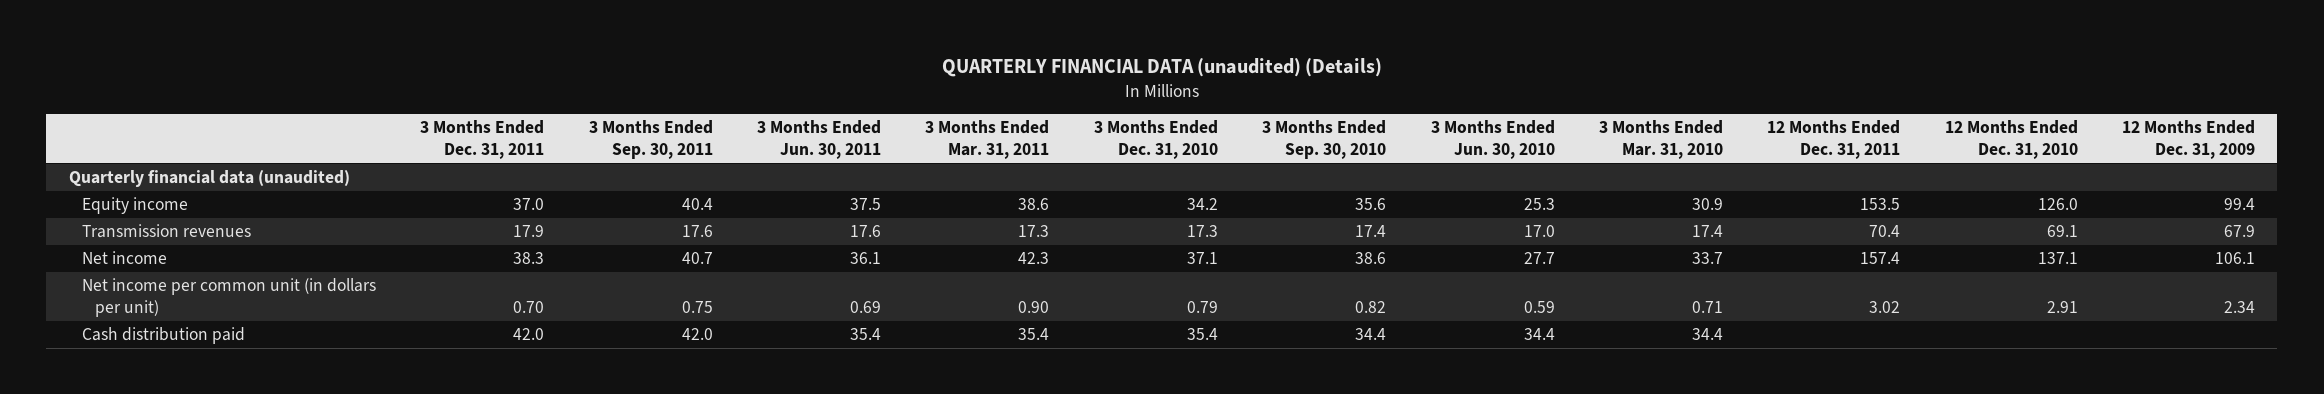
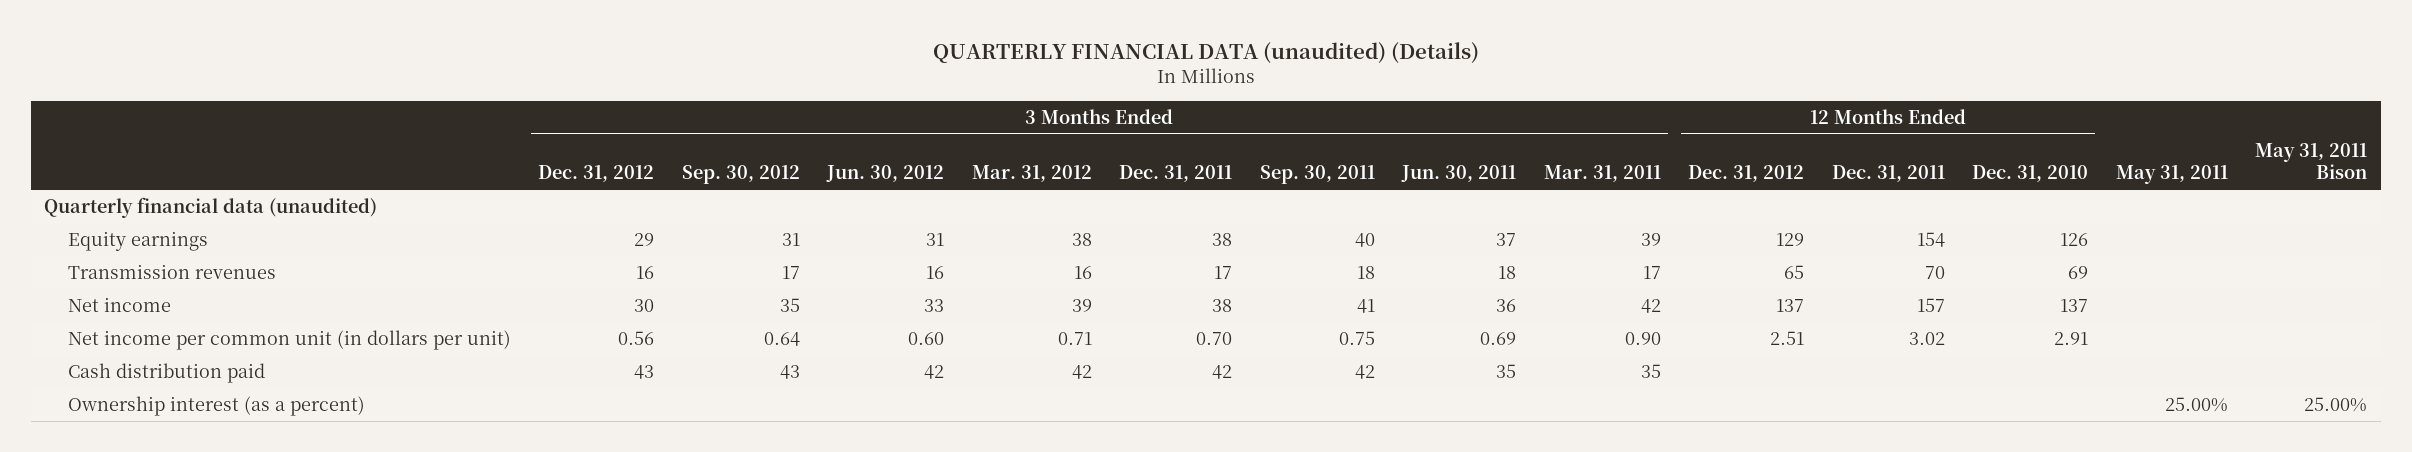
[1093,120,1218,159] 3 Months Ended Dec. 31, 2010 -> none
[1262,120,1387,159] 3 Months Ended Sep. 30, 2010 -> none
[1430,120,1555,159] 3 Months Ended Jun. 30, 2010 -> none
[1598,120,1723,159] 3 Months Ended Mar. 31, 2010 -> none
[2122,120,2256,159] 12 Months Ended Dec. 31, 2009 -> none
none -> [538,165,655,183] Dec. 31, 2012
none -> [681,165,800,185] Sep. 30, 2012
none -> [826,165,945,183] Jun. 30, 2012
none -> [971,165,1092,183] Mar. 31, 2012
none -> [1688,165,1805,183] Dec. 31, 2012
none -> [2115,165,2228,185] May 31, 2011
none -> [2255,143,2368,180] May 31, 2011 Bison
[81,197,188,215] Equity income -> [67,231,208,252] Equity earnings
[513,198,545,211] 37.0 -> [1212,233,1233,247] 38
[681,198,713,211] 40.4 -> [1354,233,1375,248] 40
[850,198,882,211] 37.5 -> [1496,233,1517,247] 37
[1018,198,1050,211] 38.6 -> [1640,233,1661,247] 39
[1860,198,1901,211] 153.5 -> [1916,232,1945,248] 154
[2037,198,2078,211] 126.0 -> [2060,233,2089,247] 126
[513,225,545,238] 17.9 -> [1214,266,1233,280] 17
[681,225,713,238] 17.6 -> [1356,266,1375,280] 18
[850,225,882,238] 17.6 -> [1498,266,1517,280] 18
[1018,225,1050,238] 17.3 -> [1642,266,1661,280] 17
[1869,225,1901,238] 70.4 -> [1924,266,1945,280] 70
[2046,225,2078,238] 69.1 -> [2068,266,2089,280] 69
[513,252,545,265] 38.3 -> [1212,299,1233,313] 38
[681,252,713,265] 40.7 -> [1356,299,1375,314] 41
[850,252,882,265] 36.1 -> [1496,299,1517,313] 36
[1018,252,1050,265] 42.3 -> [1640,299,1661,314] 42
[1860,252,1901,265] 157.4 -> [1916,298,1945,313] 157
[2037,252,2078,265] 137.1 -> [2060,299,2089,313] 137
[513,328,545,341] 42.0 -> [1212,365,1233,380] 42
[681,328,713,341] 42.0 -> [1354,365,1375,380] 42
[850,328,882,341] 35.4 -> [1496,364,1517,379] 35
[1018,328,1050,341] 35.4 -> [1640,364,1661,379] 35
none -> [67,396,365,417] Ownership interest (as a percent)

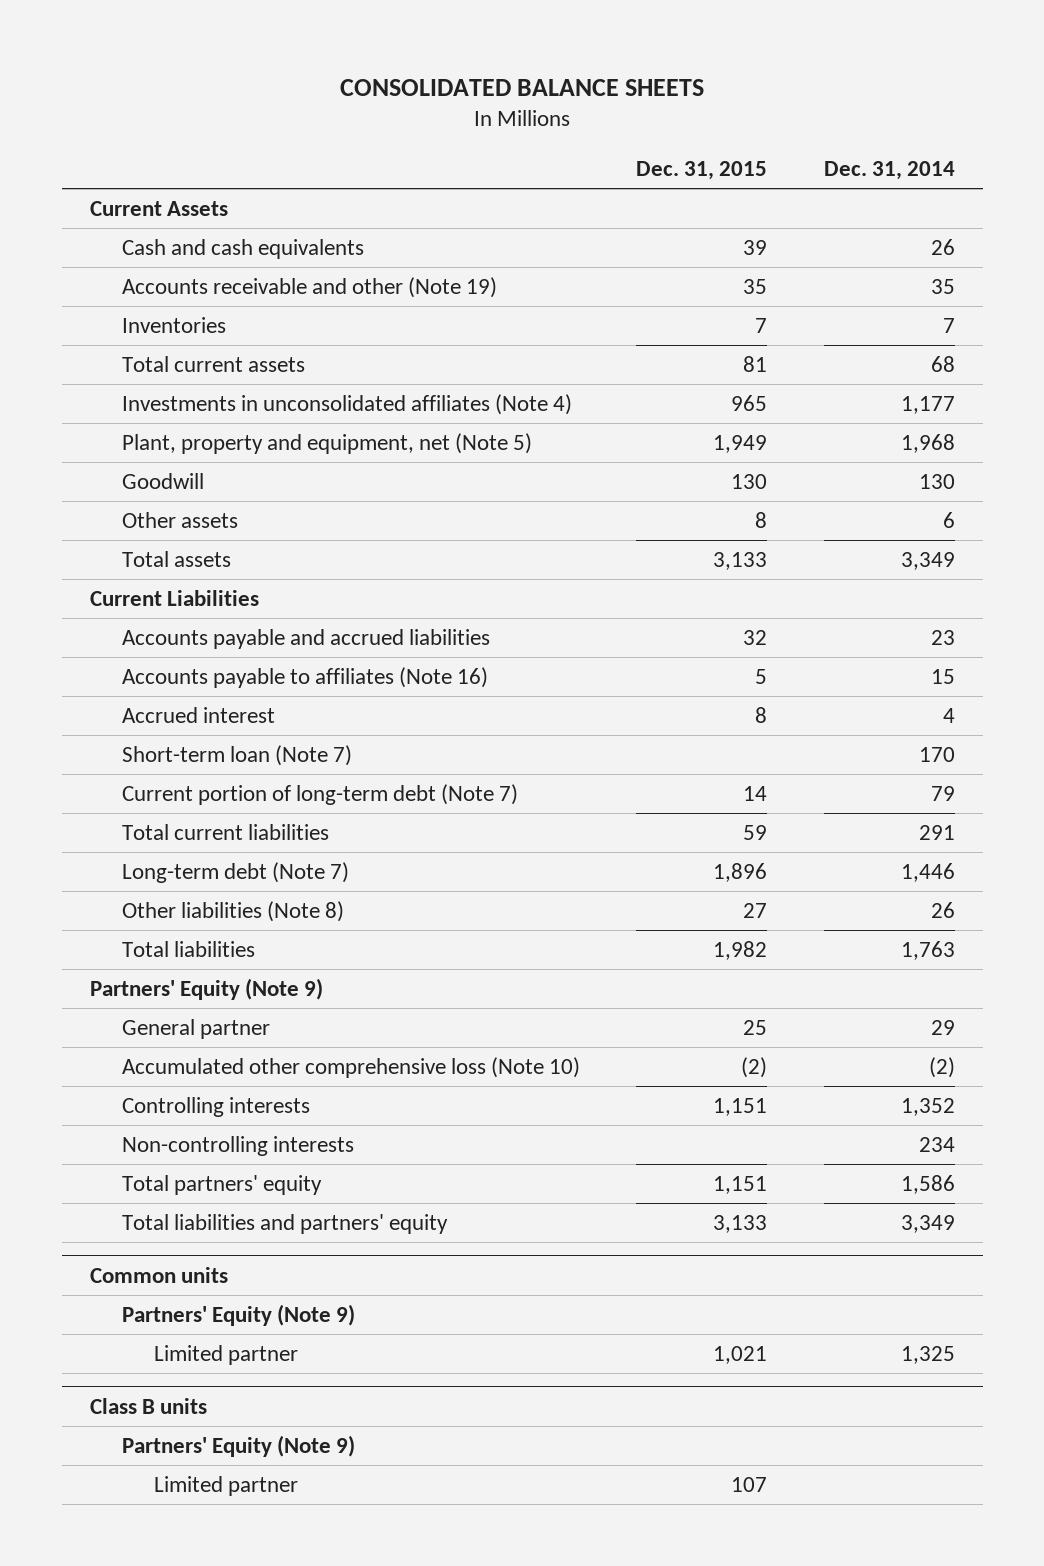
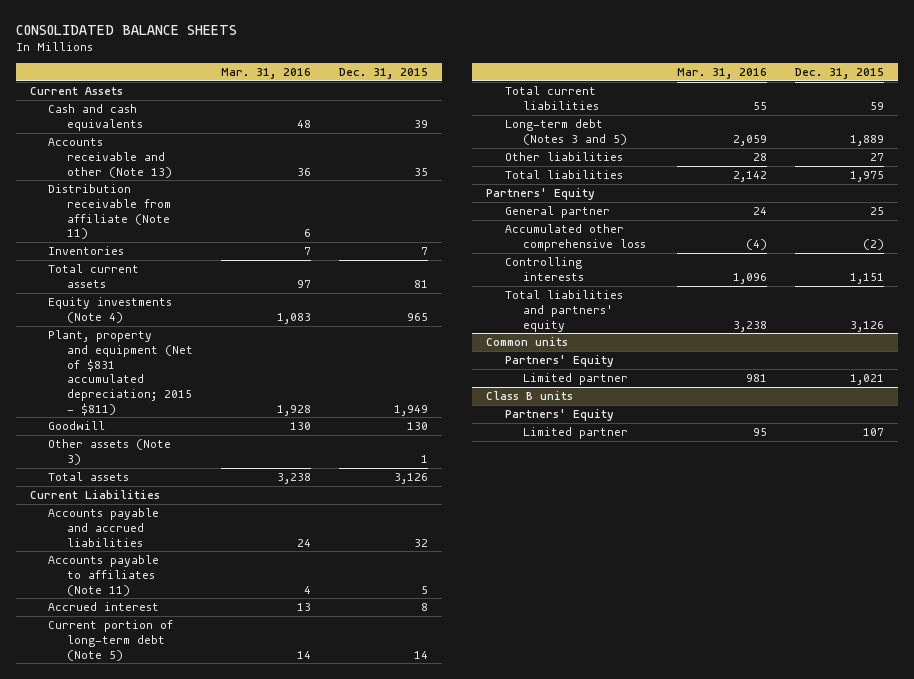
[823,160,955,180] Dec. 31, 2014 -> none
none -> [220,68,311,80] Mar. 31, 2016
[122,276,498,298] Accounts receivable and other (Note 19) -> [48,138,172,178] Accounts receivable and other (Note 13)
none -> [48,184,171,240] Distribution receivable from affiliate (Note 11)
[122,393,573,415] Investments in unconsolidated affiliates (Note 4) -> [48,297,173,323] Equity investments (Note 4)
[122,432,533,454] Plant, property and equipment, net (Note 5) -> [48,330,193,416] Plant, property and equipment (Net of $831 accumulated depreciation; 2015 - $811)
[122,511,239,528] Other assets -> [48,439,172,465] Other assets (Note 3)
[755,511,768,528] 8 -> [420,454,428,463] 1
[713,551,768,570] 3,133 -> [393,473,428,485] 3,126
[122,666,489,688] Accounts payable to affiliates (Note 16) -> [48,555,160,596] Accounts payable to affiliates (Note 11)
[122,744,353,766] Short-term loan (Note 7) -> none
[122,783,519,805] Current portion of long-term debt (Note 7) -> [48,620,174,661] Current portion of long-term debt (Note 5)
[122,861,350,883] Long-term debt (Note 7) -> [504,119,628,145] Long-term debt (Notes 3 and 5)
[713,862,768,882] 1,896 -> [850,134,885,146] 1,889
[122,900,345,922] Other liabilities (Note 8) -> [504,152,623,162] Other liabilities
[713,940,768,960] 1,982 -> [850,171,885,183] 1,975
[89,977,323,1000] Partners' Equity (Note 9) -> [486,188,596,201] Partners' Equity
[122,1056,581,1078] Accumulated other comprehensive loss (Note 10) -> [504,224,647,251] Accumulated other comprehensive loss
[122,1135,355,1156] Non-controlling interests -> none
[122,1174,323,1195] Total partners' equity -> none
[713,1214,768,1233] 3,133 -> [850,320,885,332] 3,126
[122,1303,356,1326] Partners' Equity (Note 9) -> [504,355,614,368] Partners' Equity
[122,1434,356,1457] Partners' Equity (Note 9) -> [504,409,614,422] Partners' Equity

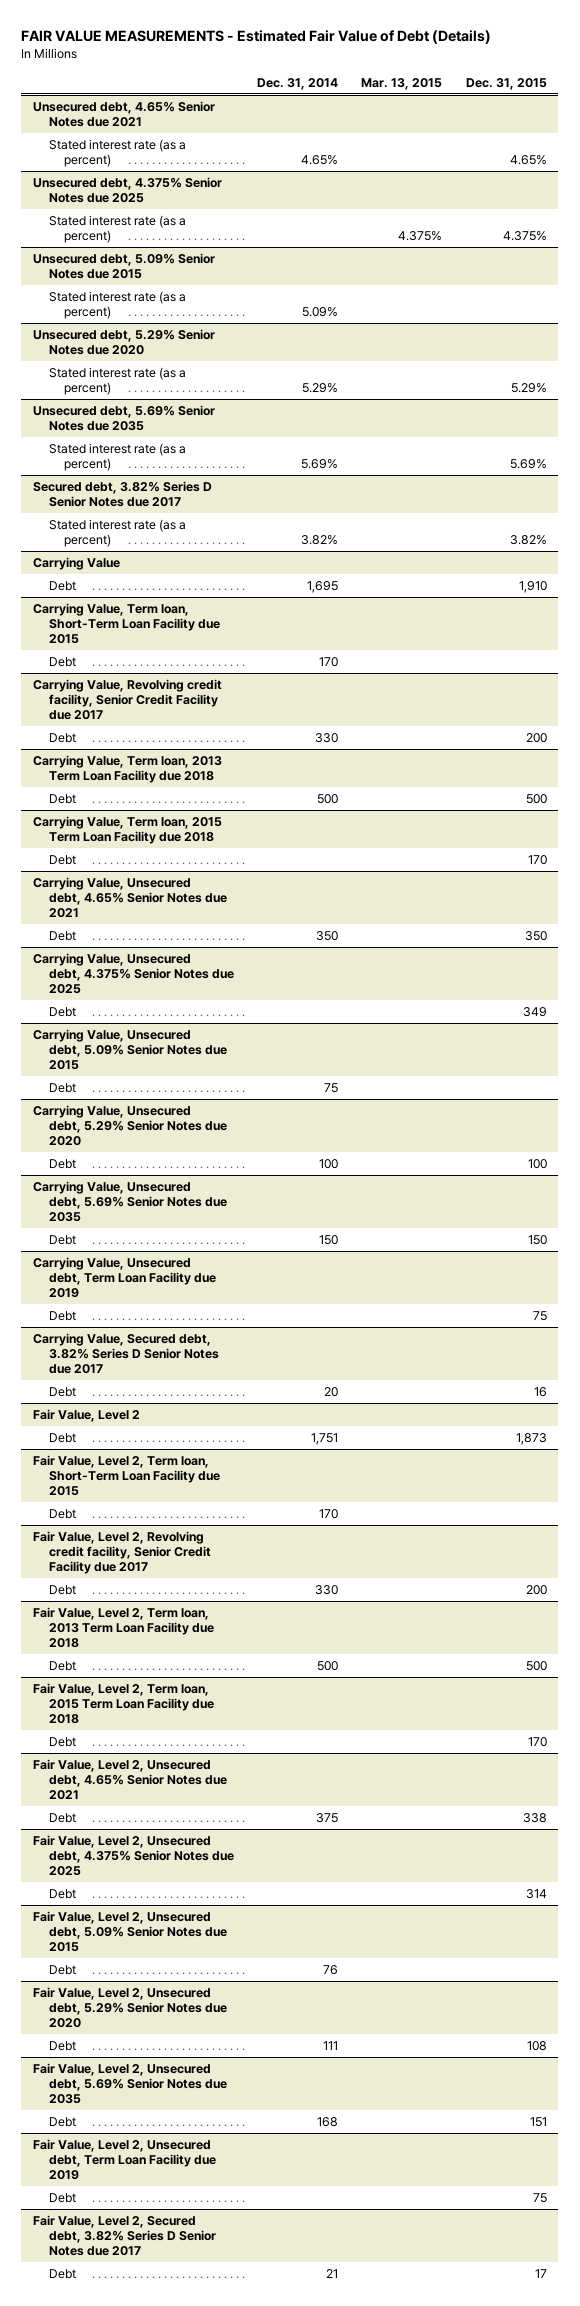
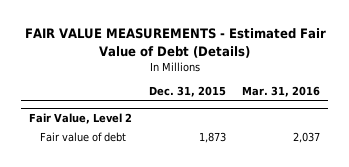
[256,77,338,90] Dec. 31, 2014 -> none
[361,77,443,90] Mar. 13, 2015 -> none
none -> [241,86,320,98] Mar. 31, 2016
[33,101,216,128] Unsecured debt, 4.65% Senior Notes due 2021 -> none
[48,139,186,168] Stated interest rate (as a percent) -> none
[33,177,223,204] Unsecured debt, 4.375% Senior Notes due 2025 -> none
[48,215,186,244] Stated interest rate (as a percent) -> none
[33,253,216,280] Unsecured debt, 5.09% Senior Notes due 2015 -> none
[48,291,186,320] Stated interest rate (as a percent) -> none
[33,329,216,356] Unsecured debt, 5.29% Senior Notes due 2020 -> none
[48,367,186,396] Stated interest rate (as a percent) -> none
[33,405,216,432] Unsecured debt, 5.69% Senior Notes due 2035 -> none
[48,443,186,472] Stated interest rate (as a percent) -> none
[33,481,213,508] Secured debt, 3.82% Series D Senior Notes due 2017 -> none
[48,519,186,548] Stated interest rate (as a percent) -> none
[33,557,121,571] Carrying Value -> none
[48,581,76,592] Debt -> none
[33,603,220,645] Carrying Value, Term loan, Short-Term Loan Facility due 2015 -> none
[48,657,76,668] Debt -> none
[33,679,223,721] Carrying Value, Revolving credit facility, Senior Credit Facility due 2017 -> none
[48,733,76,744] Debt -> none
[33,755,223,784] Carrying Value, Term loan, 2013 Term Loan Facility due 2018 -> none
[48,794,76,805] Debt -> none
[33,816,223,845] Carrying Value, Term loan, 2015 Term Loan Facility due 2018 -> none
[48,855,76,866] Debt -> none
[33,877,227,919] Carrying Value, Unsecured debt, 4.65% Senior Notes due 2021 -> none
[48,931,76,942] Debt -> none
[33,953,234,995] Carrying Value, Unsecured debt, 4.375% Senior Notes due 2025 -> none
[48,1007,76,1018] Debt -> none
[33,1029,227,1071] Carrying Value, Unsecured debt, 5.09% Senior Notes due 2015 -> none
[48,1083,76,1094] Debt -> none
[33,1105,227,1147] Carrying Value, Unsecured debt, 5.29% Senior Notes due 2020 -> none
[48,1159,76,1170] Debt -> none
[33,1181,227,1223] Carrying Value, Unsecured debt, 5.69% Senior Notes due 2035 -> none
[48,1235,76,1246] Debt -> none
[33,1257,216,1299] Carrying Value, Unsecured debt, Term Loan Facility due 2019 -> none
[48,1311,76,1322] Debt -> none
[33,1333,219,1375] Carrying Value, Secured debt, 3.82% Series D Senior Notes due 2017 -> none
[48,1387,76,1398] Debt -> none
[33,1455,220,1497] Fair Value, Level 2, Term loan, Short-Term Loan Facility due 2015 -> none
[48,1509,76,1520] Debt -> none
[33,1531,211,1575] Fair Value, Level 2, Revolving credit facility, Senior Credit Facility due 2017 -> none
[48,1585,76,1596] Debt -> none
[33,1607,214,1649] Fair Value, Level 2, Term loan, 2013 Term Loan Facility due 2018 -> none
[48,1661,76,1672] Debt -> none
[33,1683,214,1725] Fair Value, Level 2, Term loan, 2015 Term Loan Facility due 2018 -> none
[48,1737,76,1748] Debt -> none
[33,1759,227,1801] Fair Value, Level 2, Unsecured debt, 4.65% Senior Notes due 2021 -> none
[48,1813,76,1824] Debt -> none
[33,1835,234,1877] Fair Value, Level 2, Unsecured debt, 4.375% Senior Notes due 2025 -> none
[48,1889,76,1900] Debt -> none
[33,1911,227,1953] Fair Value, Level 2, Unsecured debt, 5.09% Senior Notes due 2015 -> none
[48,1965,76,1976] Debt -> none
[33,1987,227,2029] Fair Value, Level 2, Unsecured debt, 5.29% Senior Notes due 2020 -> none
[48,2041,76,2052] Debt -> none
[33,2063,227,2105] Fair Value, Level 2, Unsecured debt, 5.69% Senior Notes due 2035 -> none
[48,2117,76,2128] Debt -> none
[33,2139,216,2181] Fair Value, Level 2, Unsecured debt, Term Loan Facility due 2019 -> none
[48,2193,76,2204] Debt -> none
[33,2215,216,2257] Fair Value, Level 2, Secured debt, 3.82% Series D Senior Notes due 2017 -> none
[48,2269,76,2280] Debt -> none
[48,1433,76,1444] Debt -> [39,131,126,142] Fair value of debt

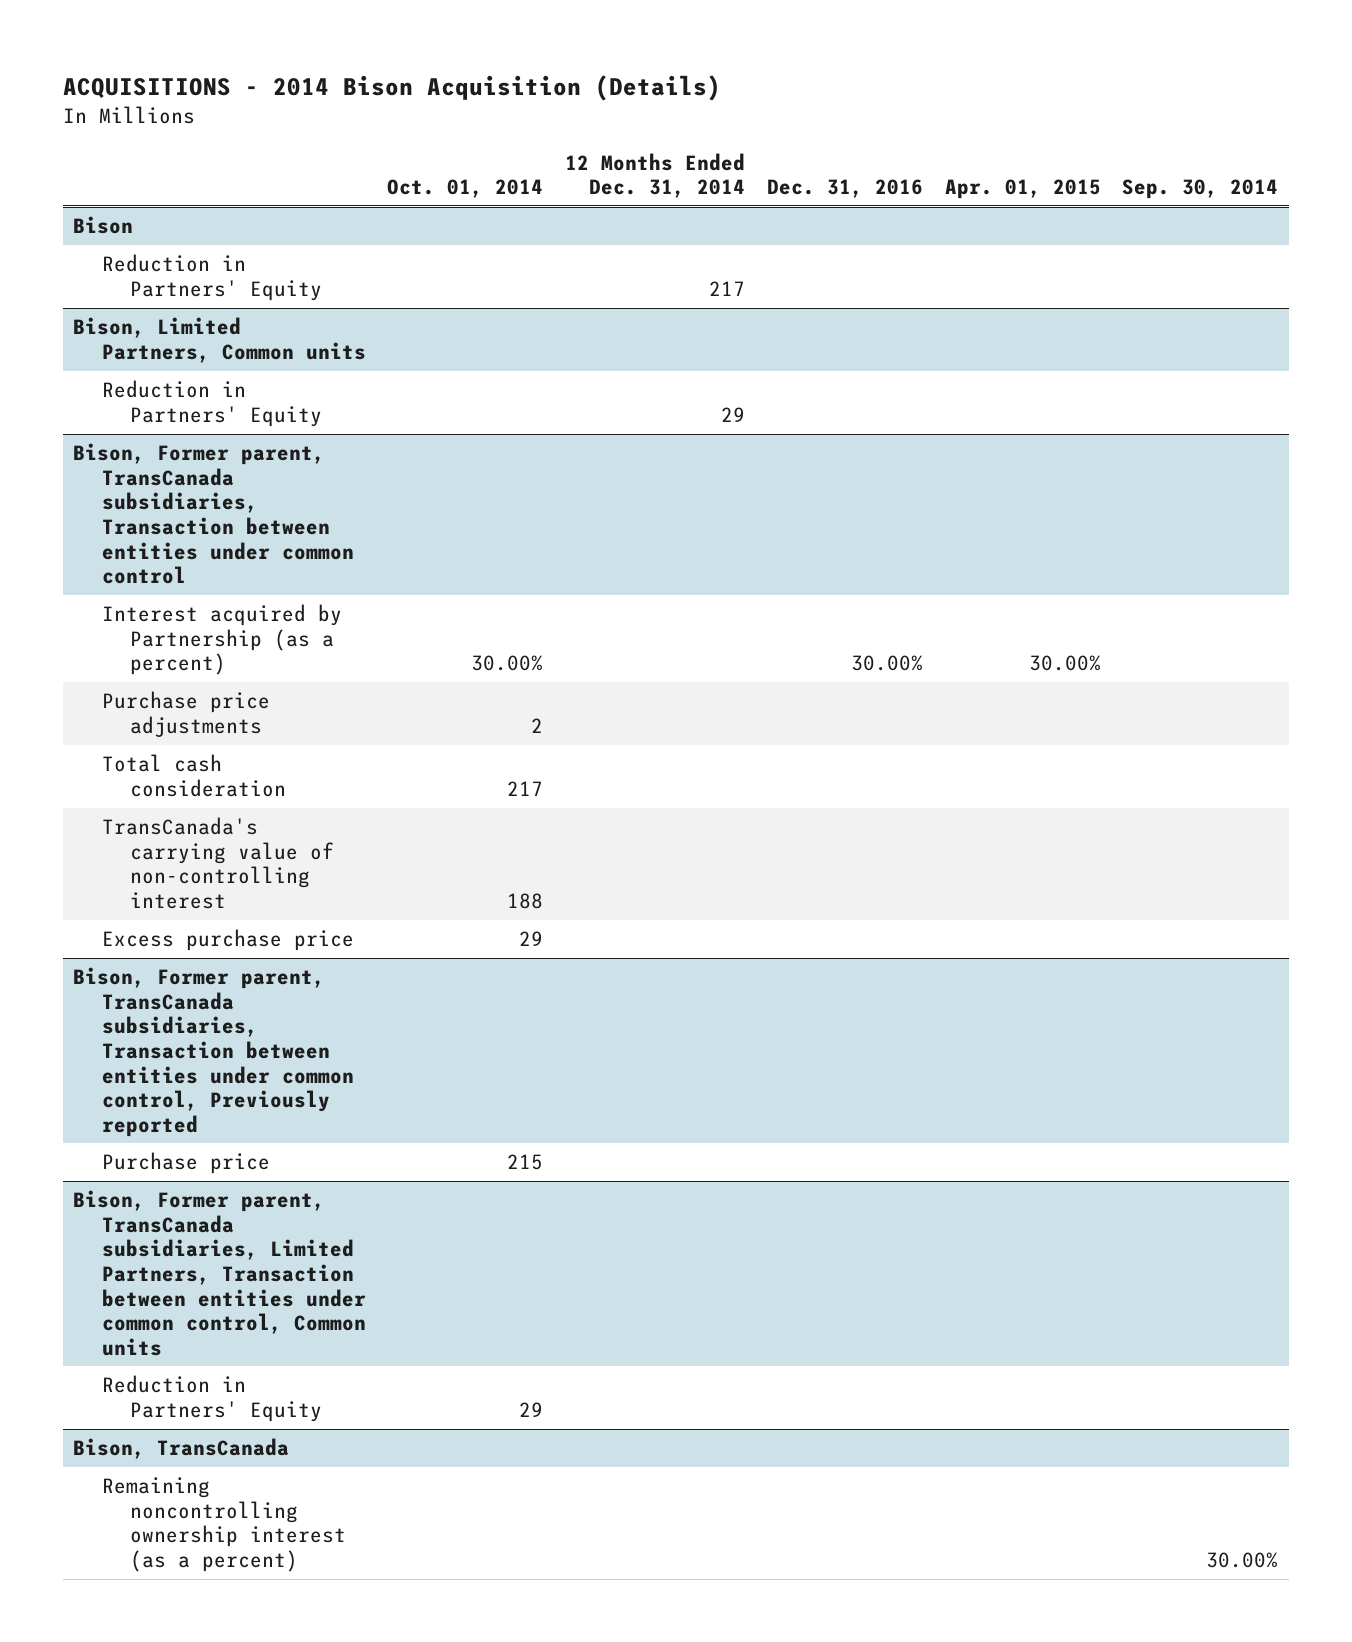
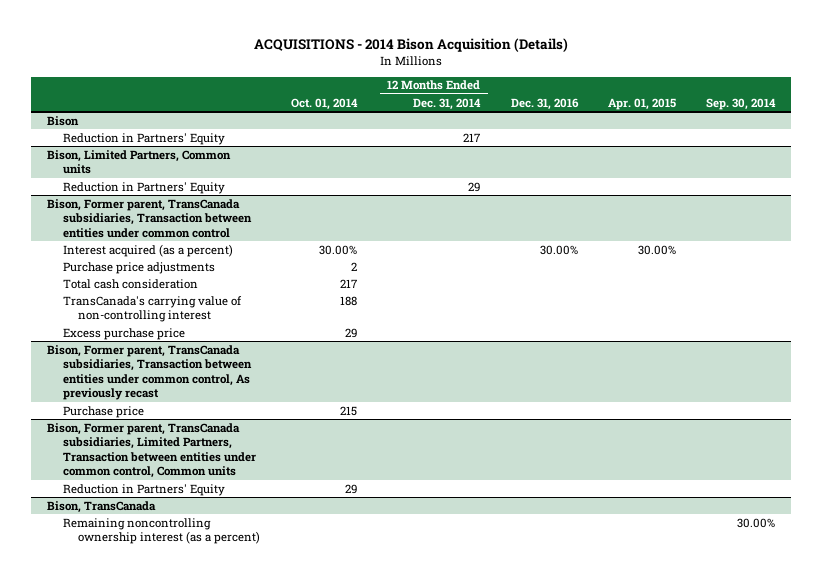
[101,604,342,676] Interest acquired by Partnership (as a percent) -> [62,243,233,257] Interest acquired (as a percent)
[73,967,354,1137] Bison, Former parent, TransCanada subsidiaries, Transaction between entities under common control, Previously reported -> [46,344,252,401] Bison, Former parent, TransCanada subsidiaries, Transaction between entities under common control, As previously recast

